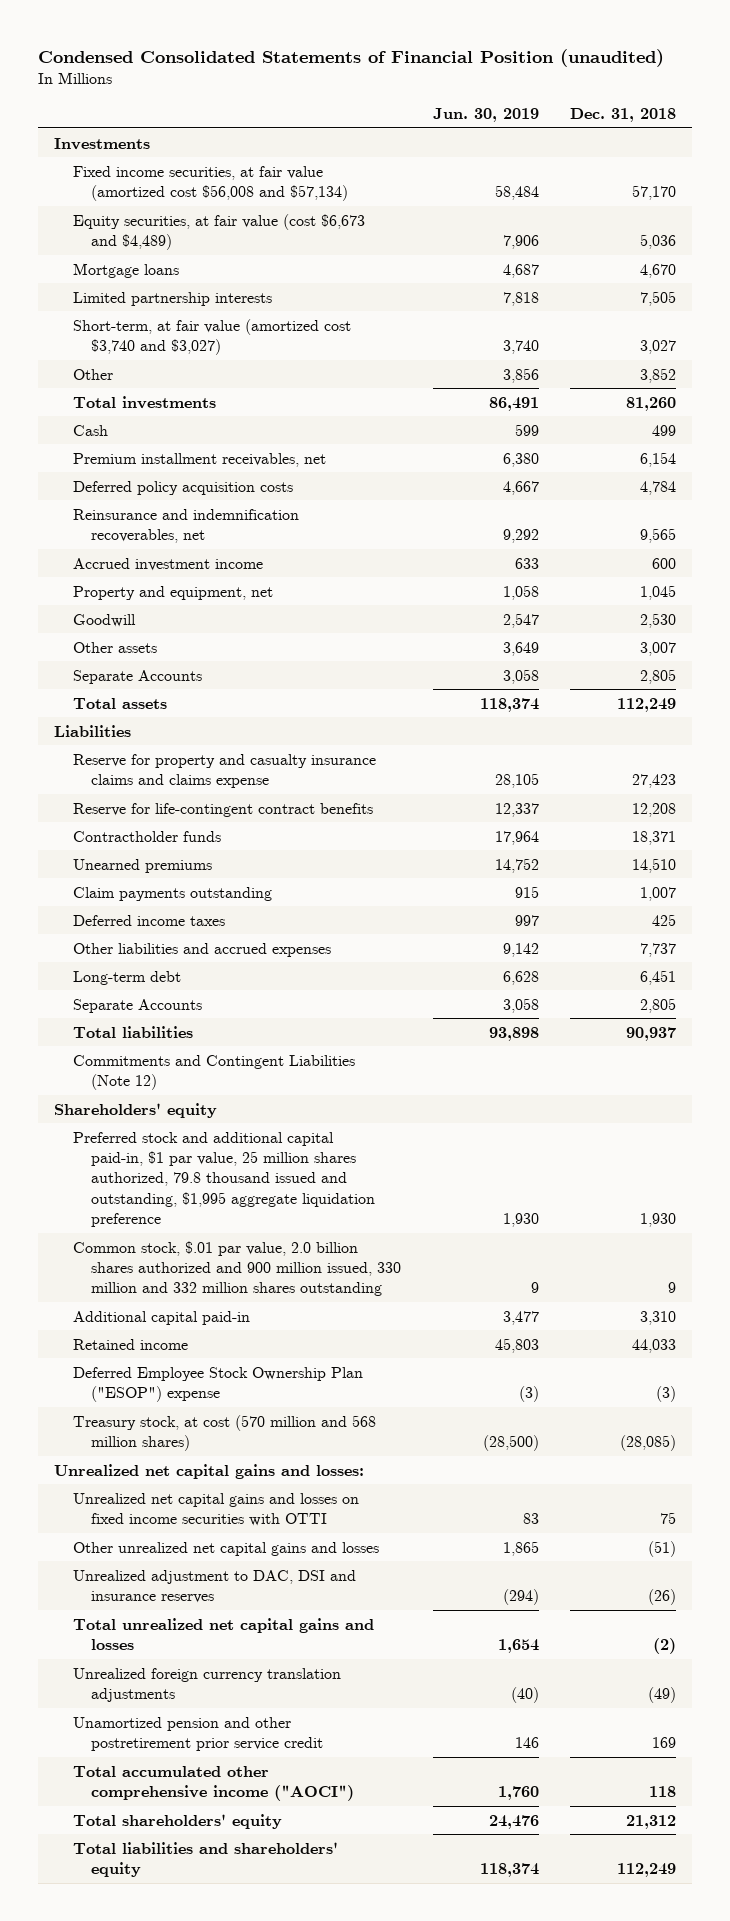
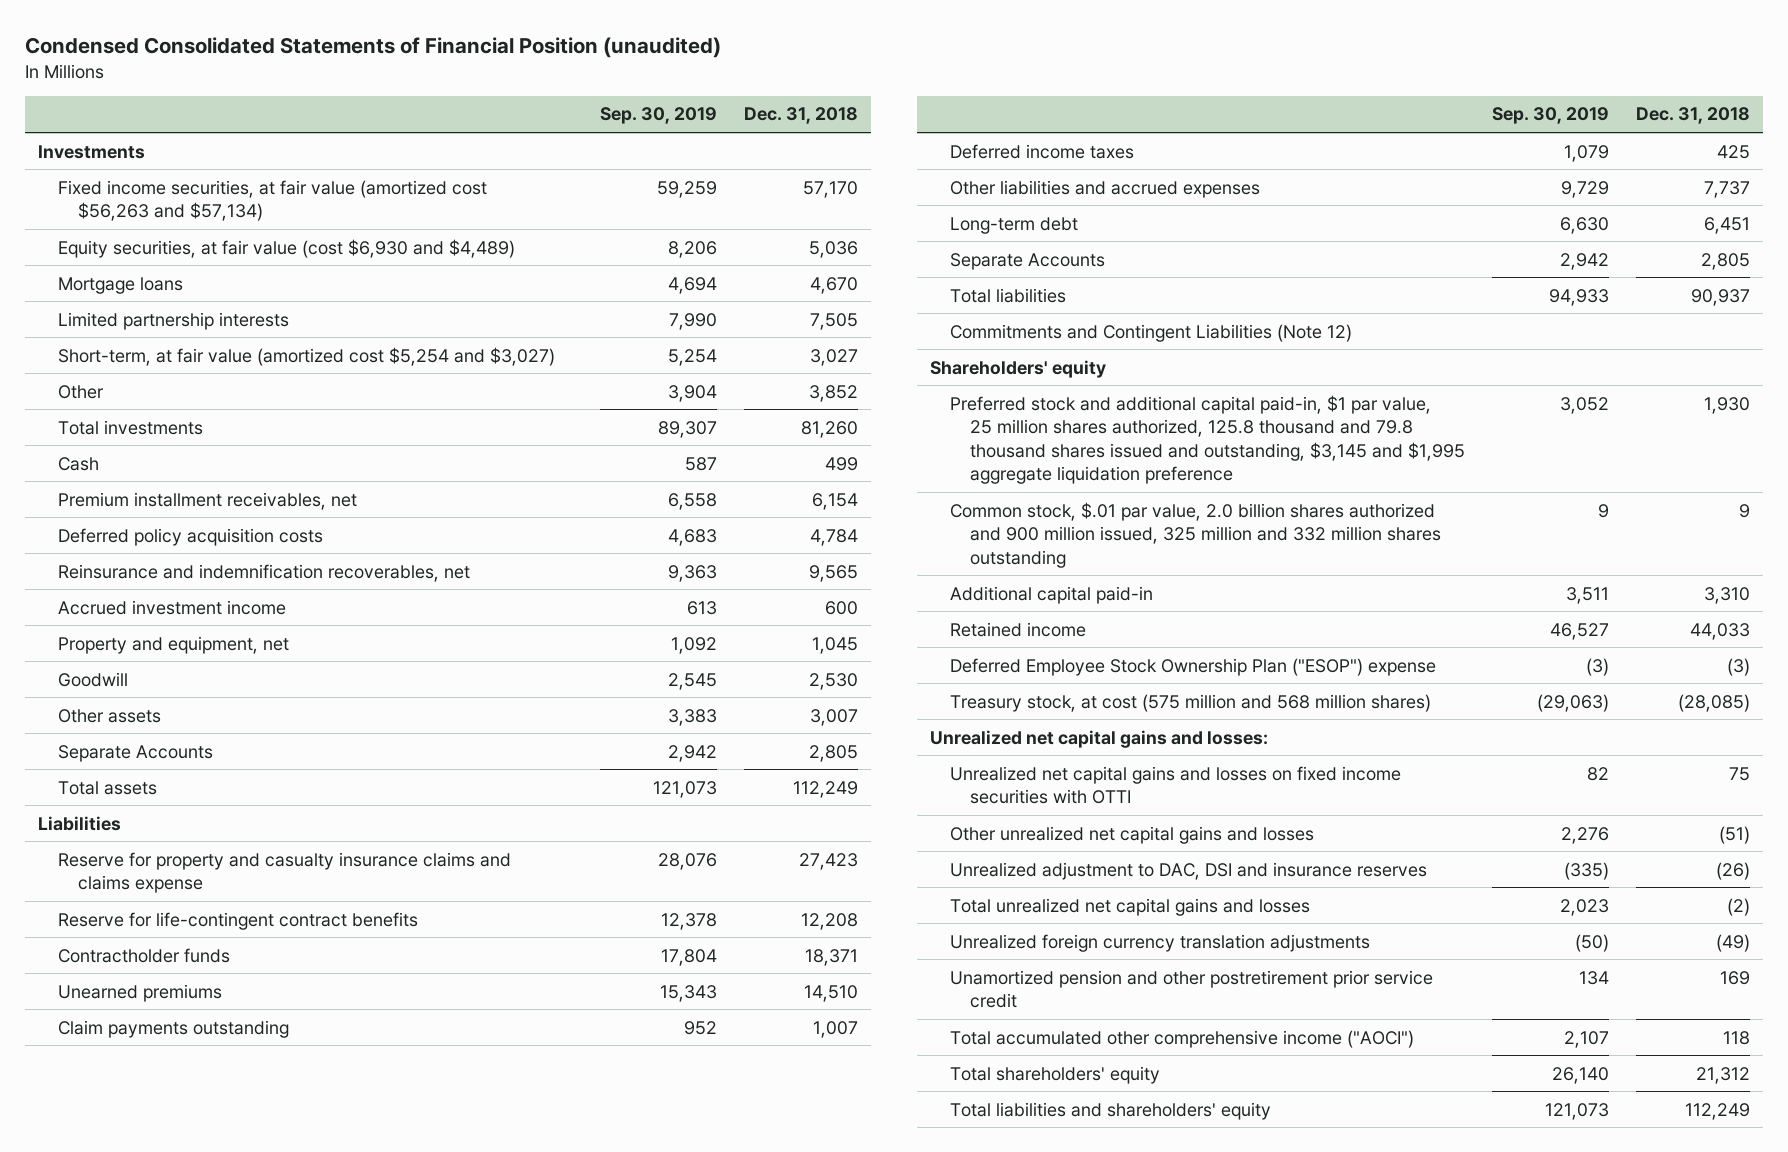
[432,108,539,123] Jun. 30, 2019 -> none
none -> [599,107,717,125] Sep. 30, 2019
[72,165,349,201] Fixed income securities, at fair value (amortized cost $56,008 and $57,134) -> [58,179,488,222] Fixed income securities, at fair value (amortized cost $56,263 and $57,134)
[72,213,365,250] Equity securities, at fair value (cost $6,673 and $4,489) -> [58,238,516,258] Equity securities, at fair value (cost $6,930 and $4,489)
[72,318,351,355] Short-term, at fair value (amortized cost $3,740 and $3,027) -> [58,346,556,366] Short-term, at fair value (amortized cost $5,254 and $3,027)
[72,1131,376,1228] Preferred stock and additional capital paid-in, $1 par value, 25 million shares authorized, 79.8 thousand issued and outstanding, $1,995 aggregate liquidation preference -> [949,394,1465,485] Preferred stock and additional capital paid-in, $1 par value, 25 million shares authorized, 125.8 thousand and 79.8 thousand shares issued and outstanding, $3,145 and $1,995 aggregate liquidation preference
[72,1240,402,1297] Common stock, $.01 par value, 2.0 billion shares authorized and 900 million issued, 330 million and 332 million shares outstanding -> [949,501,1441,568] Common stock, $.01 par value, 2.0 billion shares authorized and 900 million issued, 325 million and 332 million shares outstanding
[72,1414,376,1451] Treasury stock, at cost (570 million and 568 million shares) -> [949,693,1431,712] Treasury stock, at cost (575 million and 568 million shares)

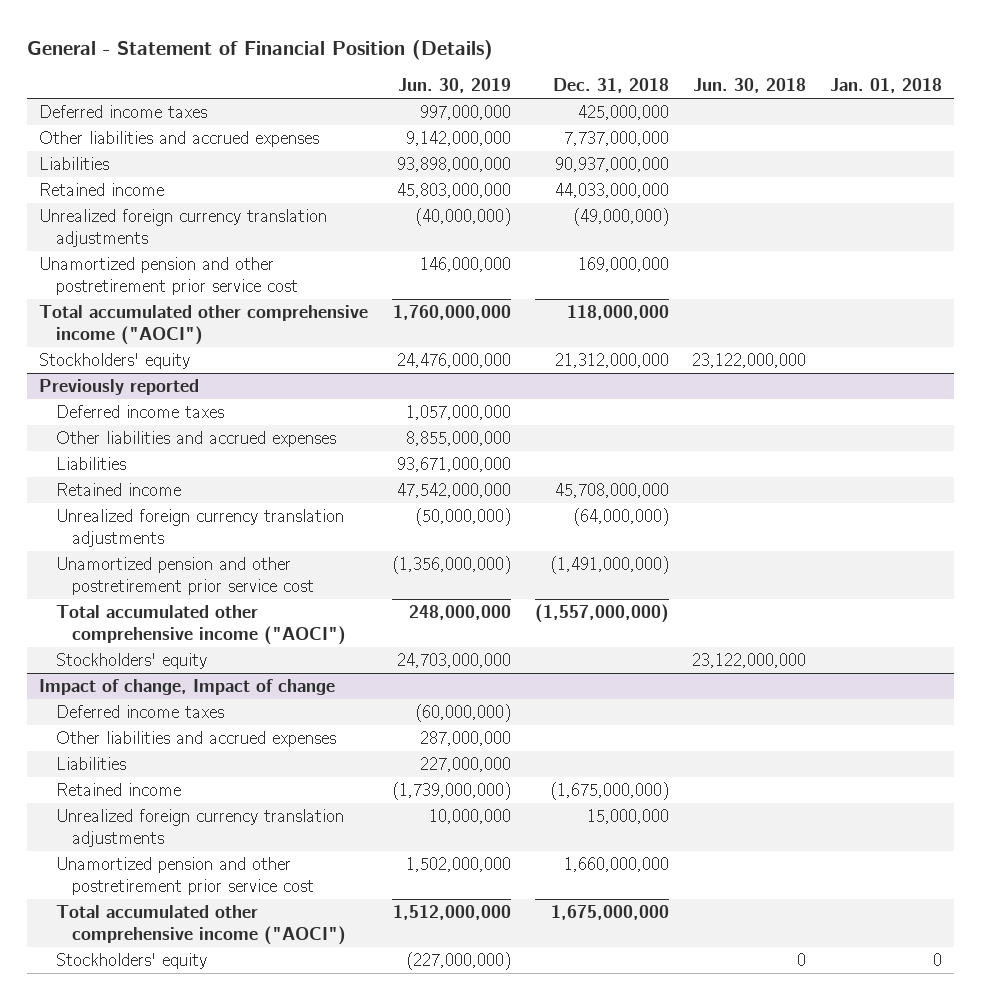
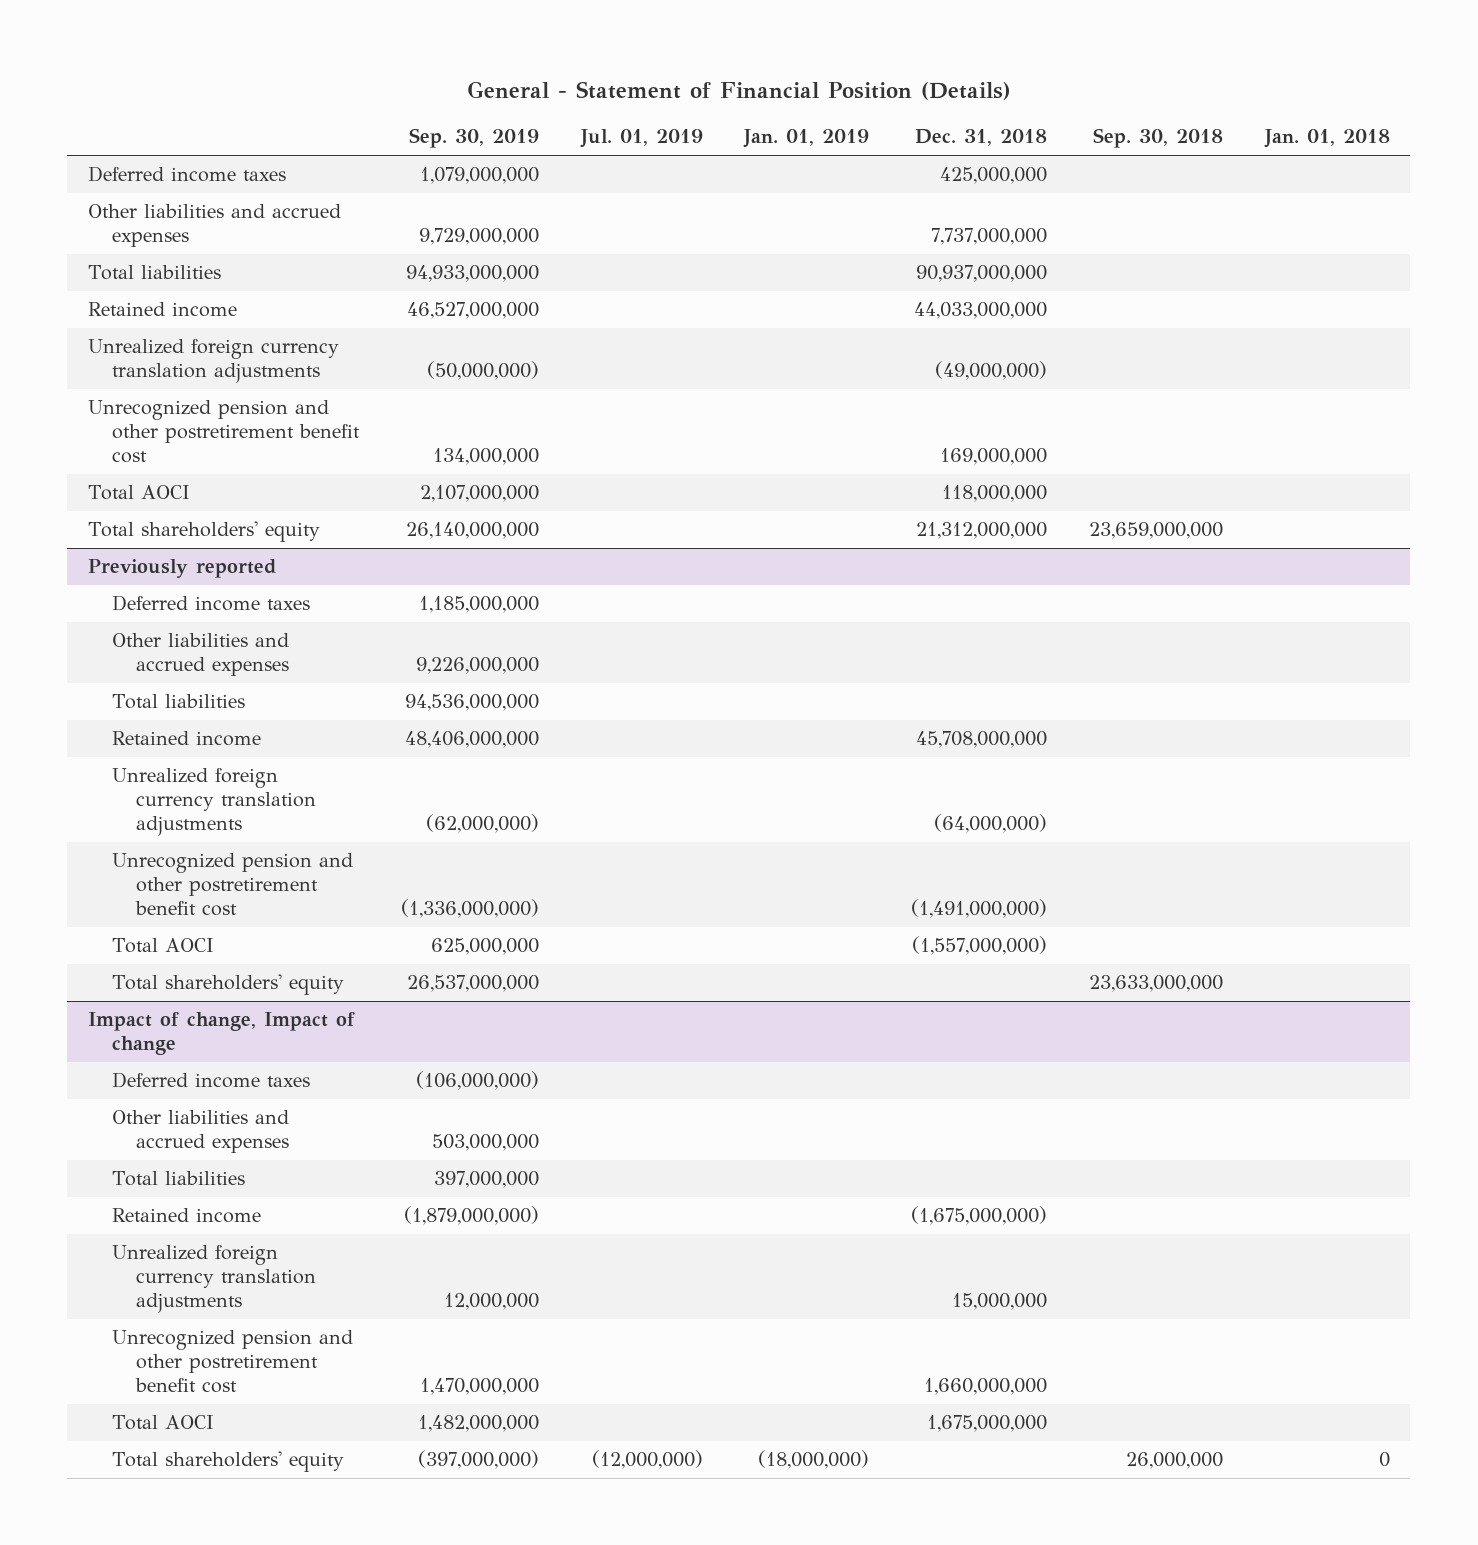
[398,77,512,93] Jun. 30, 2019 -> none
[693,77,807,93] Jun. 30, 2018 -> none
none -> [408,128,539,149] Sep. 30, 2019
none -> [579,129,703,149] Jul. 01, 2019
none -> [743,129,870,149] Jan. 01, 2019
none -> [1092,128,1223,149] Sep. 30, 2018
[39,157,110,171] Liabilities -> [88,265,222,281] Total liabilities
[39,257,298,295] Unamortized pension and other postretirement prior service cost -> [88,400,361,464] Unrecognized pension and other postretirement benefit cost
[39,305,369,345] Total accumulated other comprehensive income ("AOCI") -> [88,485,191,501] Total AOCI
[39,353,191,370] Stockholders' equity -> [88,521,321,543] Total shareholders' equity
[55,457,126,471] Liabilities -> [112,694,246,710] Total liabilities
[55,557,315,595] Unamortized pension and other postretirement prior service cost -> [112,853,354,917] Unrecognized pension and other postretirement benefit cost
[55,605,347,645] Total accumulated other comprehensive income ("AOCI") -> [112,938,215,954] Total AOCI
[55,653,207,670] Stockholders' equity -> [112,974,345,996] Total shareholders' equity
[55,757,126,771] Liabilities -> [112,1171,246,1187] Total liabilities
[55,857,315,895] Unamortized pension and other postretirement prior service cost -> [112,1330,354,1394] Unrecognized pension and other postretirement benefit cost
[55,905,347,945] Total accumulated other comprehensive income ("AOCI") -> [112,1415,215,1431] Total AOCI
[55,953,207,970] Stockholders' equity -> [112,1451,345,1473] Total shareholders' equity

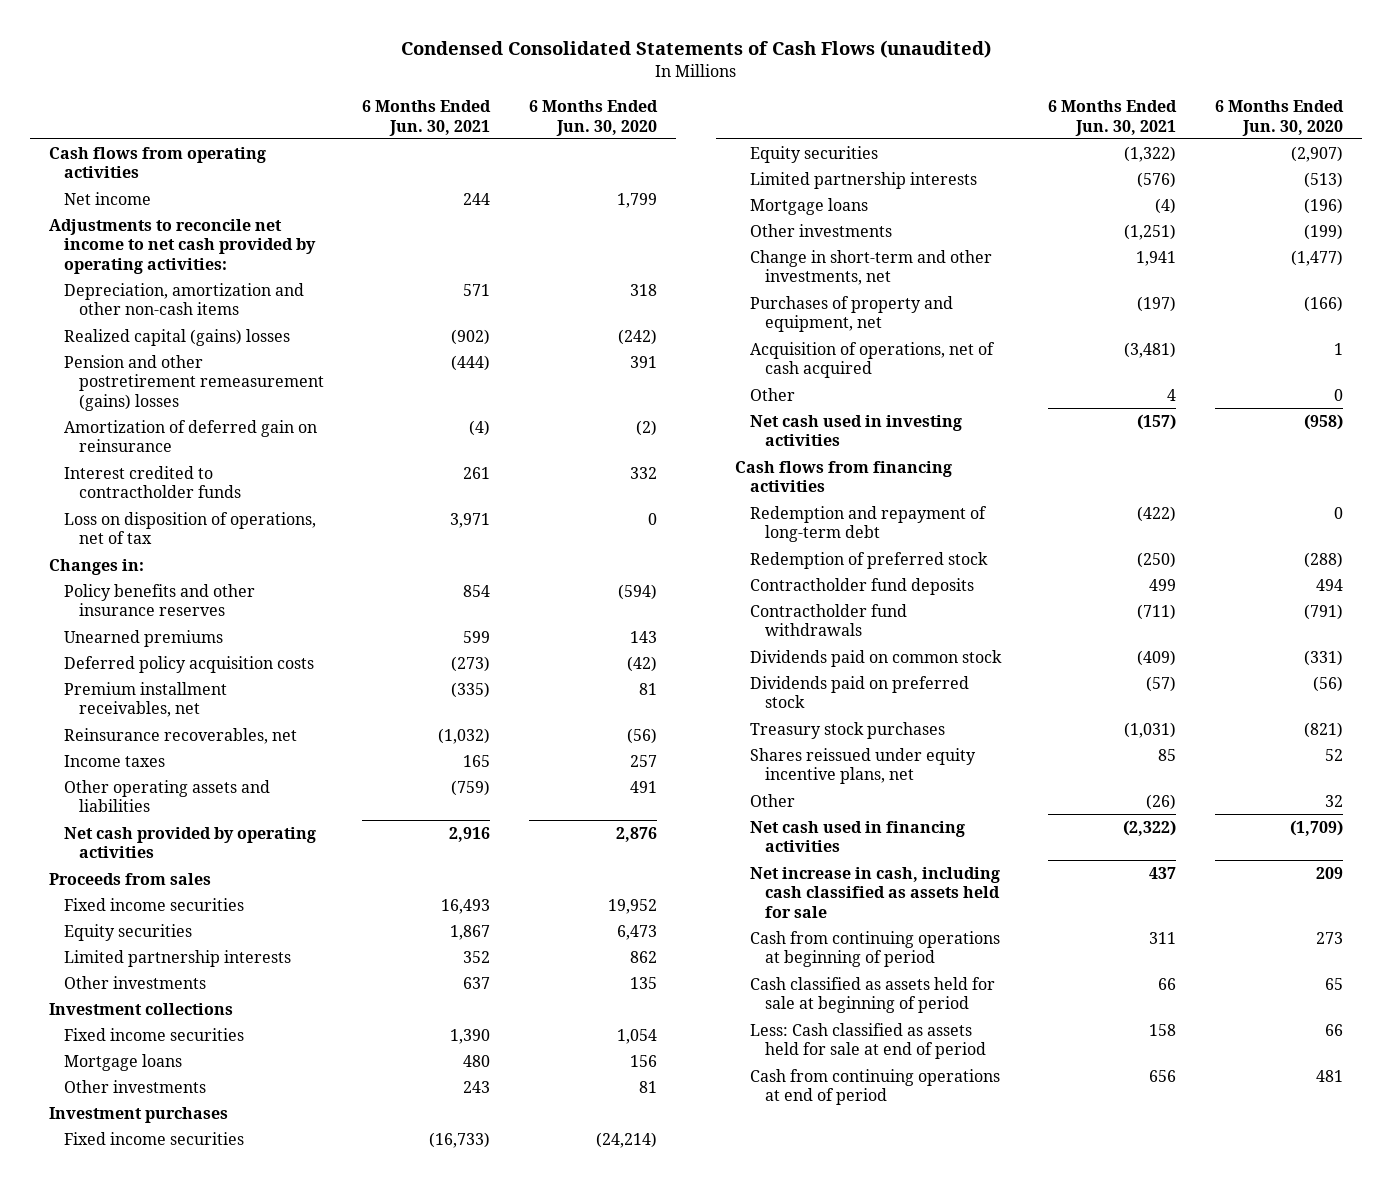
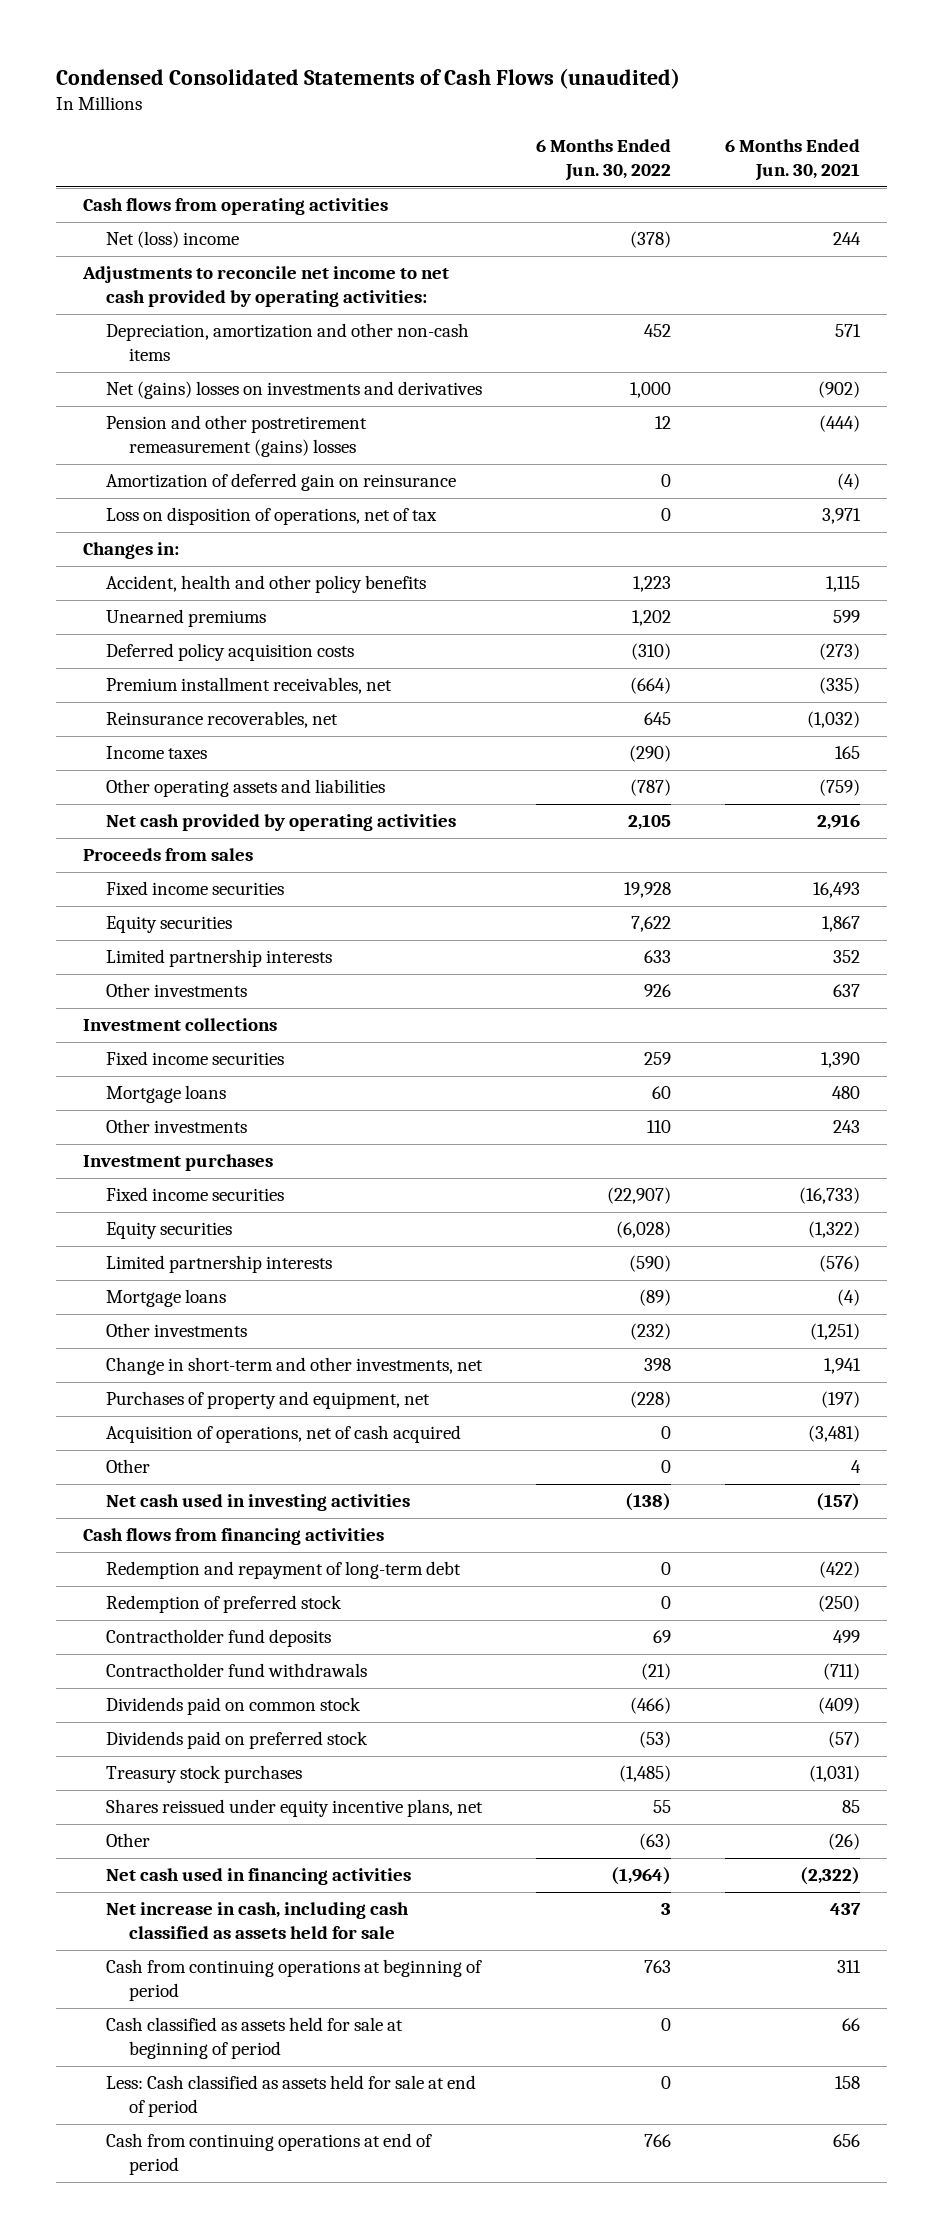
[528,99,658,136] 6 Months Ended Jun. 30, 2020 -> none
none -> [536,138,672,182] 6 Months Ended Jun. 30, 2022
[64,191,152,205] Net income -> [105,231,239,249] Net (loss) income
[64,328,291,346] Realized capital (gains) losses -> [105,381,482,400] Net (gains) losses on investments and derivatives
[64,465,241,499] Interest credited to contractholder funds -> none
[64,583,256,617] Policy benefits and other insurance reserves -> [105,575,426,594] Accident, health and other policy benefits
[463,584,491,597] 854 -> [826,576,861,593] 1,115

